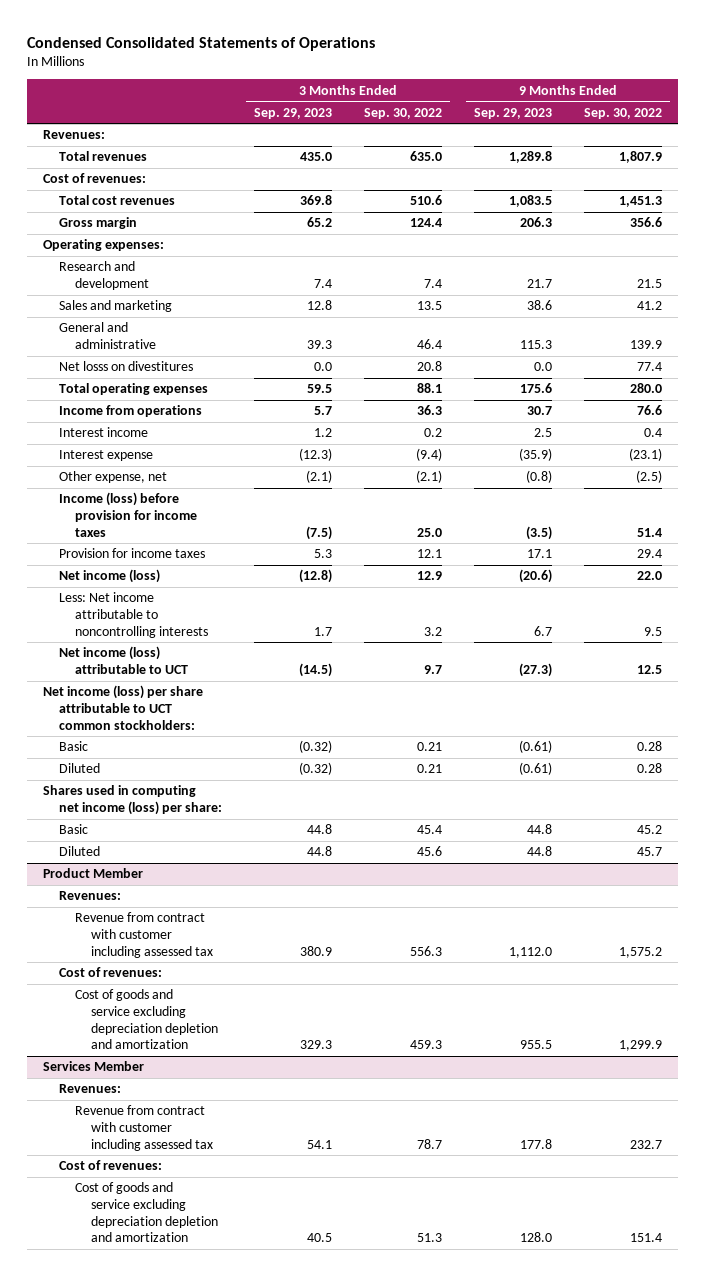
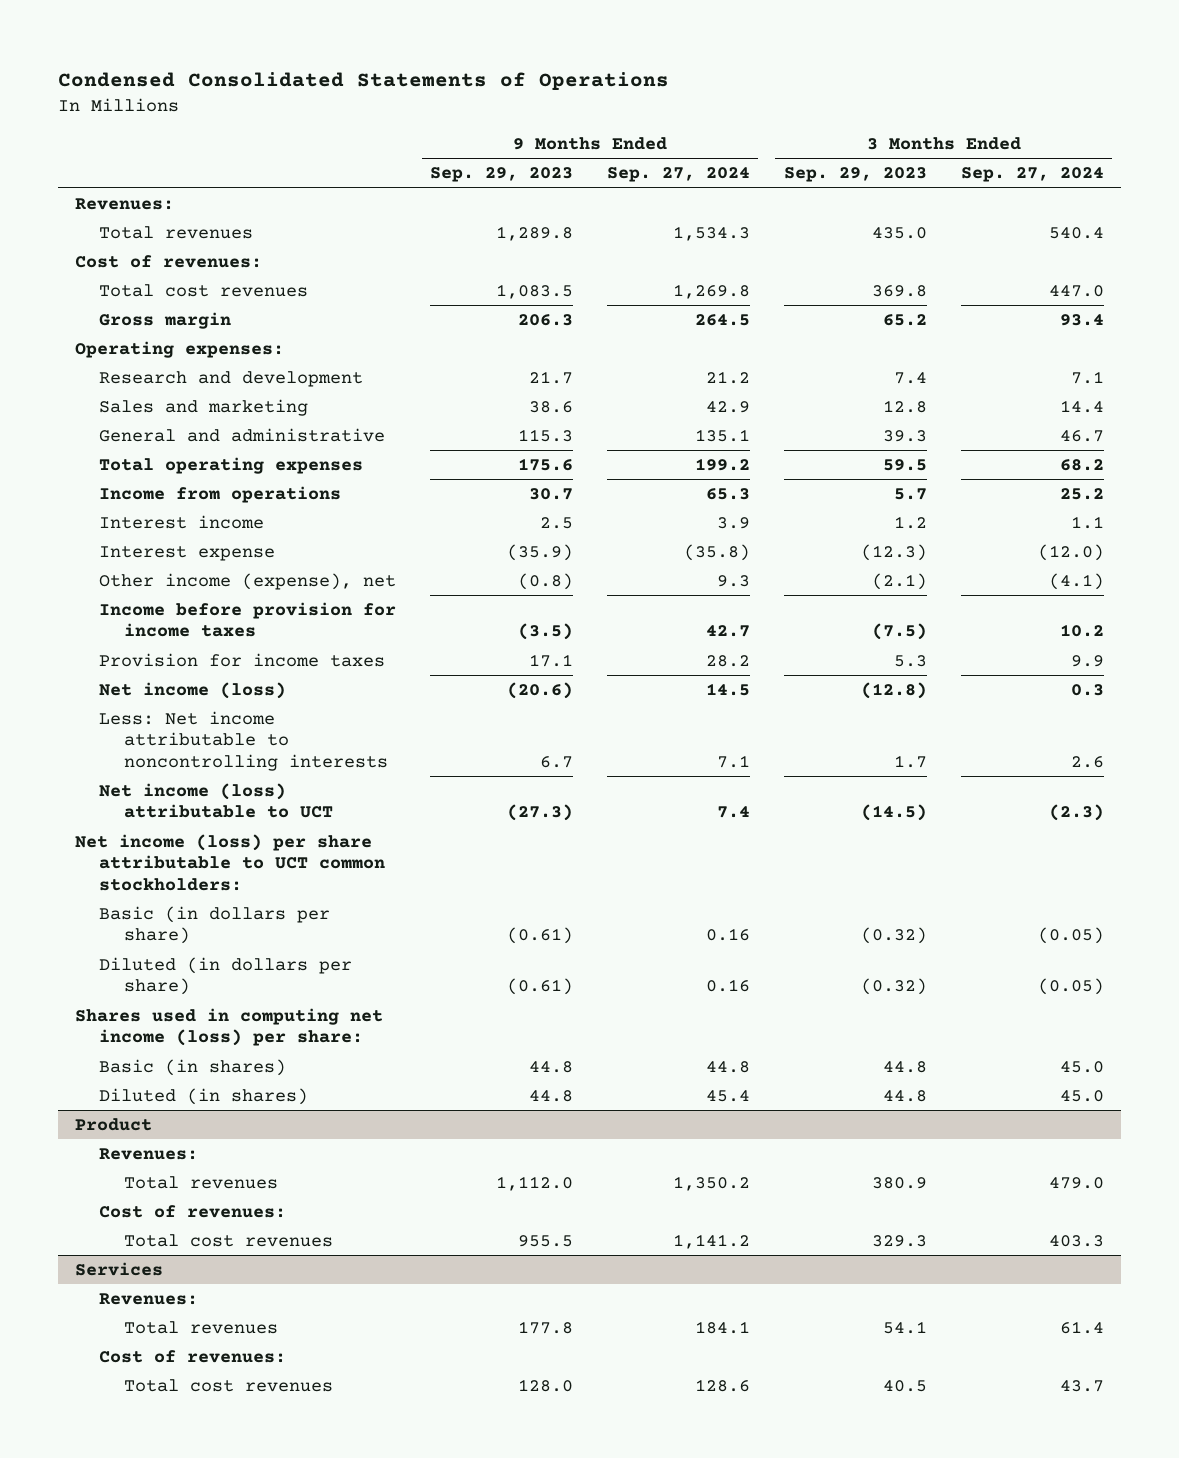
[363,107,442,119] Sep. 30, 2022 -> none
[583,107,662,119] Sep. 30, 2022 -> none
none -> [607,167,751,183] Sep. 27, 2024
none -> [960,167,1104,183] Sep. 27, 2024
[58,361,193,372] Net losss on divestitures -> none
[58,471,167,484] Other expense, net -> [99,572,397,590] Other income (expense), net
[58,492,197,537] Income (loss) before provision for income taxes -> [99,601,397,638] Income before provision for income taxes
[58,741,88,752] Basic -> [99,905,331,945] Basic (in dollars per share)
[58,763,100,774] Diluted -> [99,956,353,996] Diluted (in dollars per share)
[58,824,88,835] Basic -> [99,1058,287,1076] Basic (in shares)
[58,846,100,857] Diluted -> [99,1087,309,1105] Diluted (in shares)
[43,868,144,879] Product Member -> [75,1117,153,1131] Product
[74,912,213,958] Revenue from contract with customer including assessed tax -> [123,1175,278,1189] Total revenues
[74,989,218,1050] Cost of goods and service excluding depreciation depletion and amortization -> [123,1233,333,1247] Total cost revenues
[43,1061,145,1072] Services Member -> [75,1261,164,1276] Services
[74,1105,213,1151] Revenue from contract with customer including assessed tax -> [123,1320,278,1334] Total revenues
[74,1182,218,1243] Cost of goods and service excluding depreciation depletion and amortization -> [123,1378,333,1392] Total cost revenues

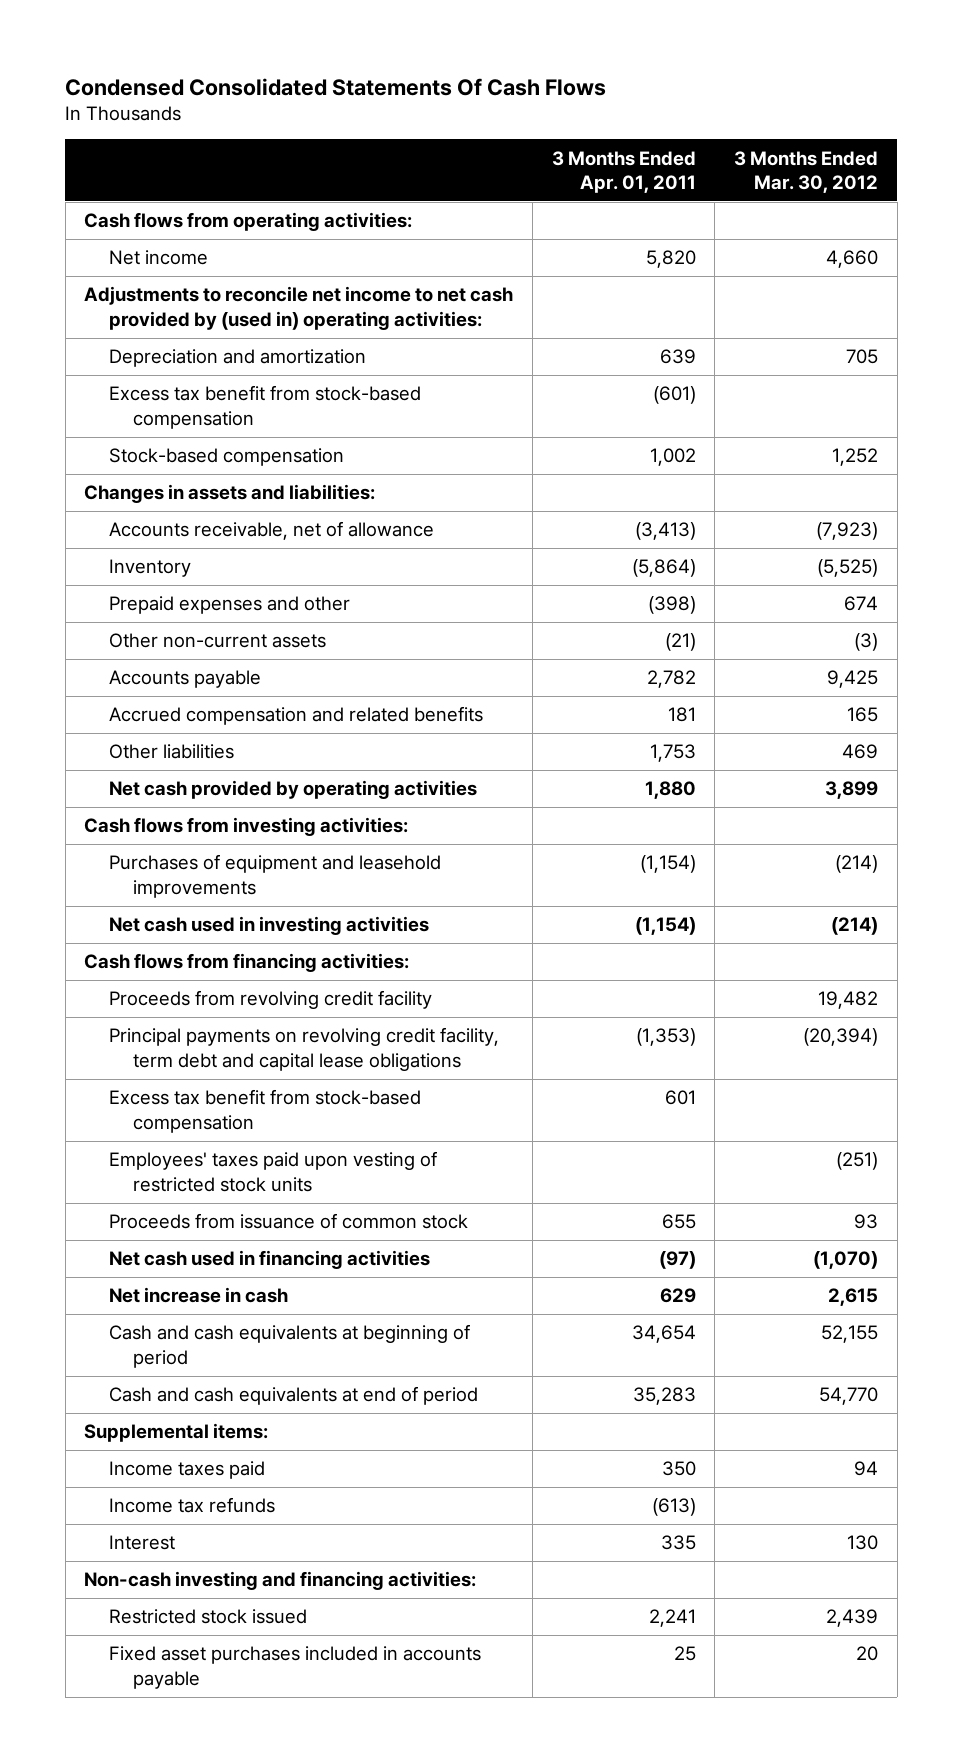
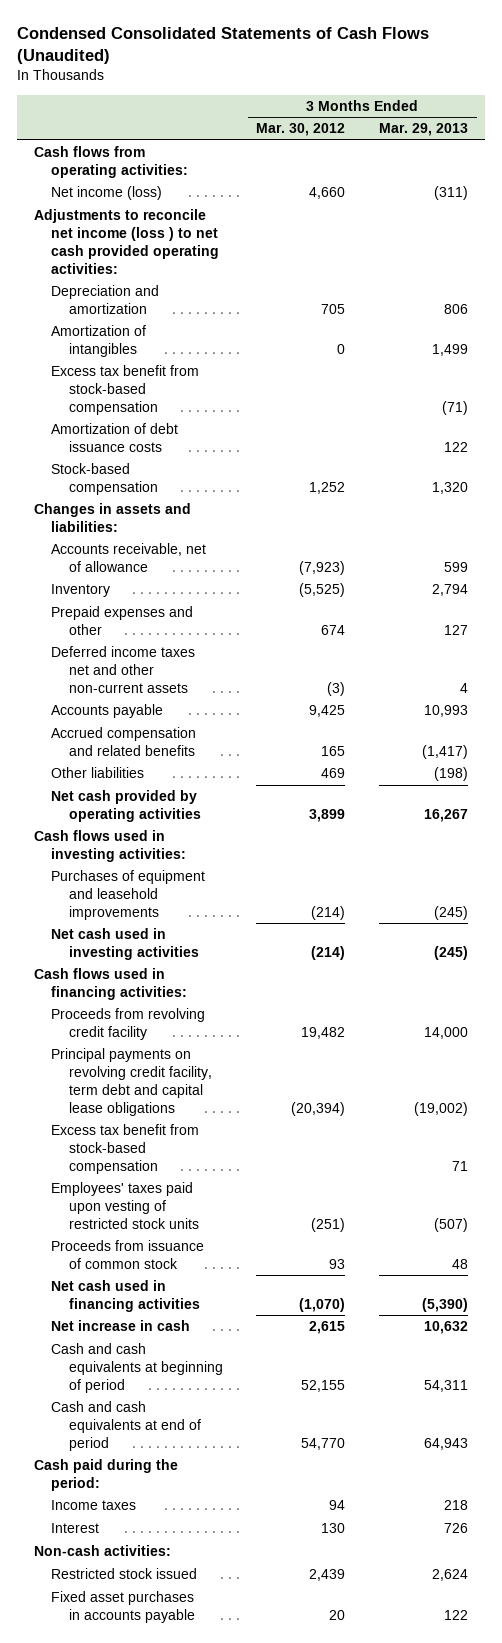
[65,77,607,96] Condensed Consolidated Statements Of Cash Flows -> [16,27,429,65] Condensed Consolidated Statements of Cash Flows (Unaudited)
[551,150,696,194] 3 Months Ended Apr. 01, 2011 -> none
none -> [379,123,469,137] Mar. 29, 2013
[108,250,208,266] Net income -> [51,186,163,201] Net income (loss)
[84,286,514,330] Adjustments to reconcile net income to net cash provided by (used in) operating activities: -> [33,209,220,274] Adjustments to reconcile net income (loss ) to net cash provided operating activities:
none -> [51,325,147,358] Amortization of intangibles
none -> [51,423,179,453] Amortization of debt issuance costs
[108,633,326,649] Other non-current assets -> [51,646,196,693] Deferred income taxes net and other non-current assets
[84,817,409,837] Cash flows from investing activities: -> [33,830,187,863] Cash flows used in investing activities:
[84,953,410,973] Cash flows from financing activities: -> [33,968,188,1001] Cash flows used in financing activities:
[84,1423,269,1443] Supplemental items: -> none
[108,1497,275,1514] Income tax refunds -> none
none -> [33,1459,178,1492] Cash paid during the period:
[108,1461,265,1480] Income taxes paid -> [51,1500,137,1511] Income taxes
[84,1571,477,1591] Non-cash investing and financing activities: -> [33,1545,171,1557] Non-cash activities:
[108,1646,481,1689] Fixed asset purchases included in accounts payable -> [51,1591,195,1624] Fixed asset purchases in accounts payable

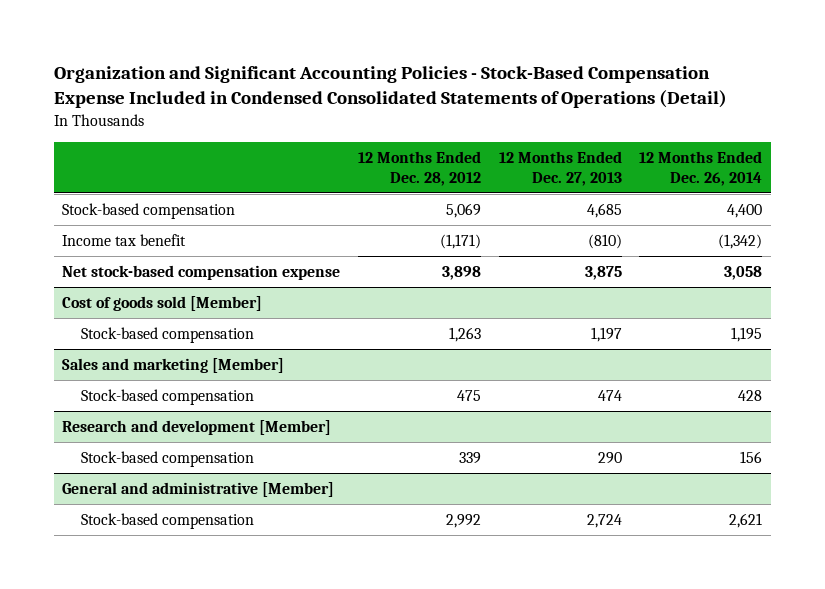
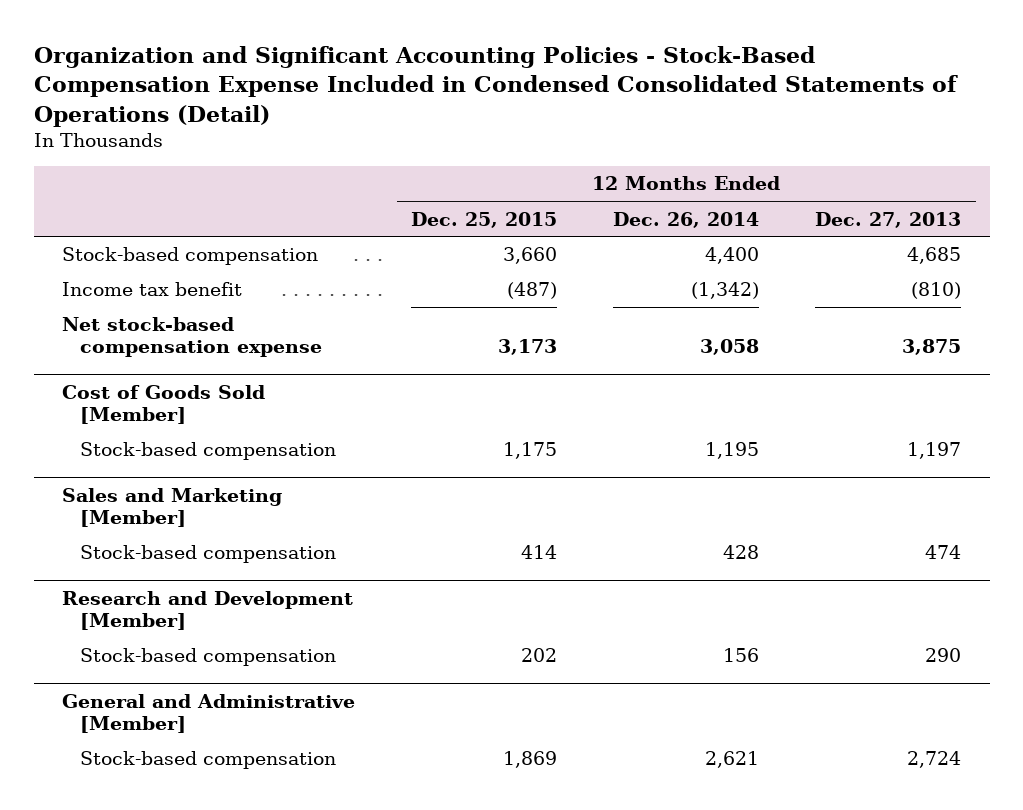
[358,150,482,186] 12 Months Ended Dec. 28, 2012 -> none
none -> [411,211,558,228] Dec. 25, 2015
[62,295,263,311] Cost of goods sold [Member] -> [61,385,265,425] Cost of Goods Sold [Member]
[62,357,285,373] Sales and marketing [Member] -> [61,488,282,528] Sales and Marketing [Member]
[62,419,332,435] Research and development [Member] -> [61,591,353,631] Research and Development [Member]
[62,481,335,497] General and administrative [Member] -> [61,694,355,734] General and Administrative [Member]

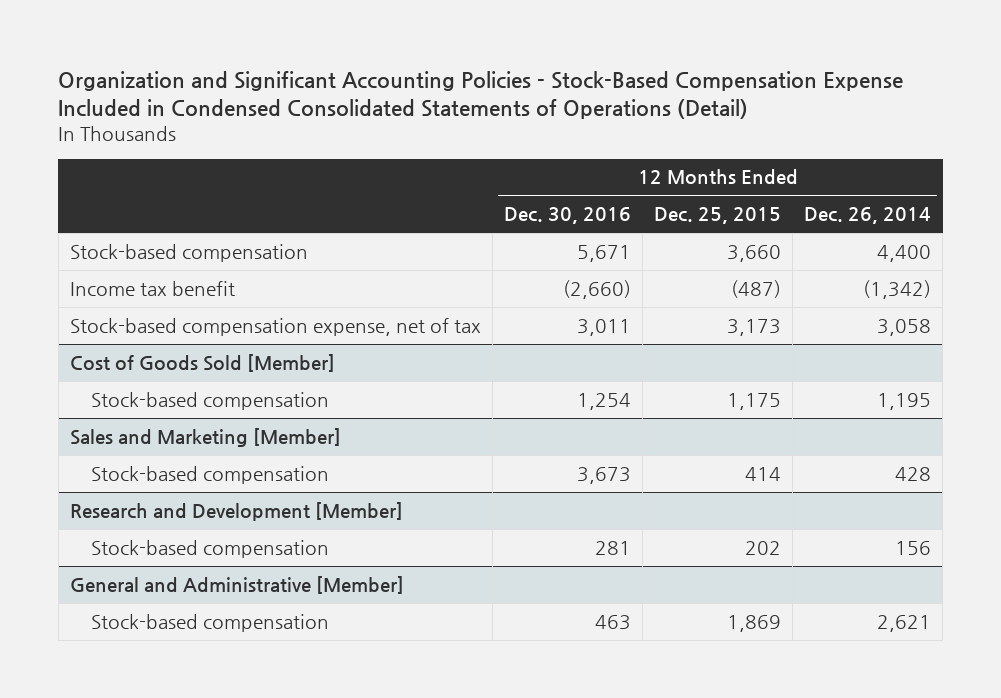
[815,211,962,228] Dec. 27, 2013 -> none
none -> [504,207,632,225] Dec. 30, 2016
[61,317,322,358] Net stock-based compensation expense -> [69,317,481,336] Stock-based compensation expense, net of tax

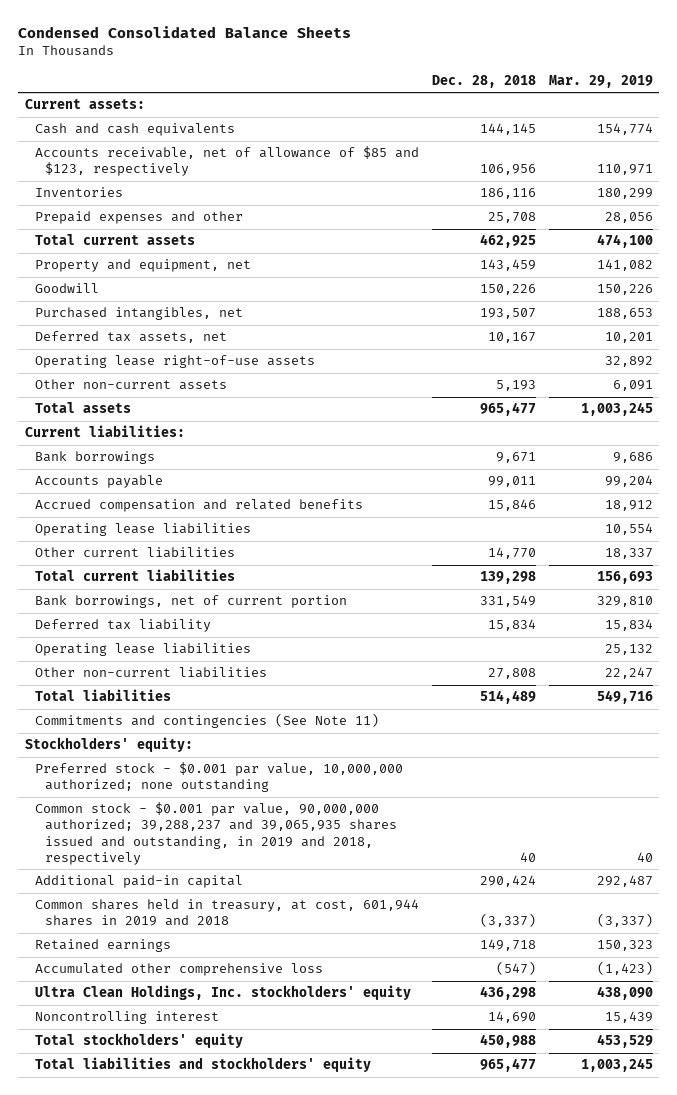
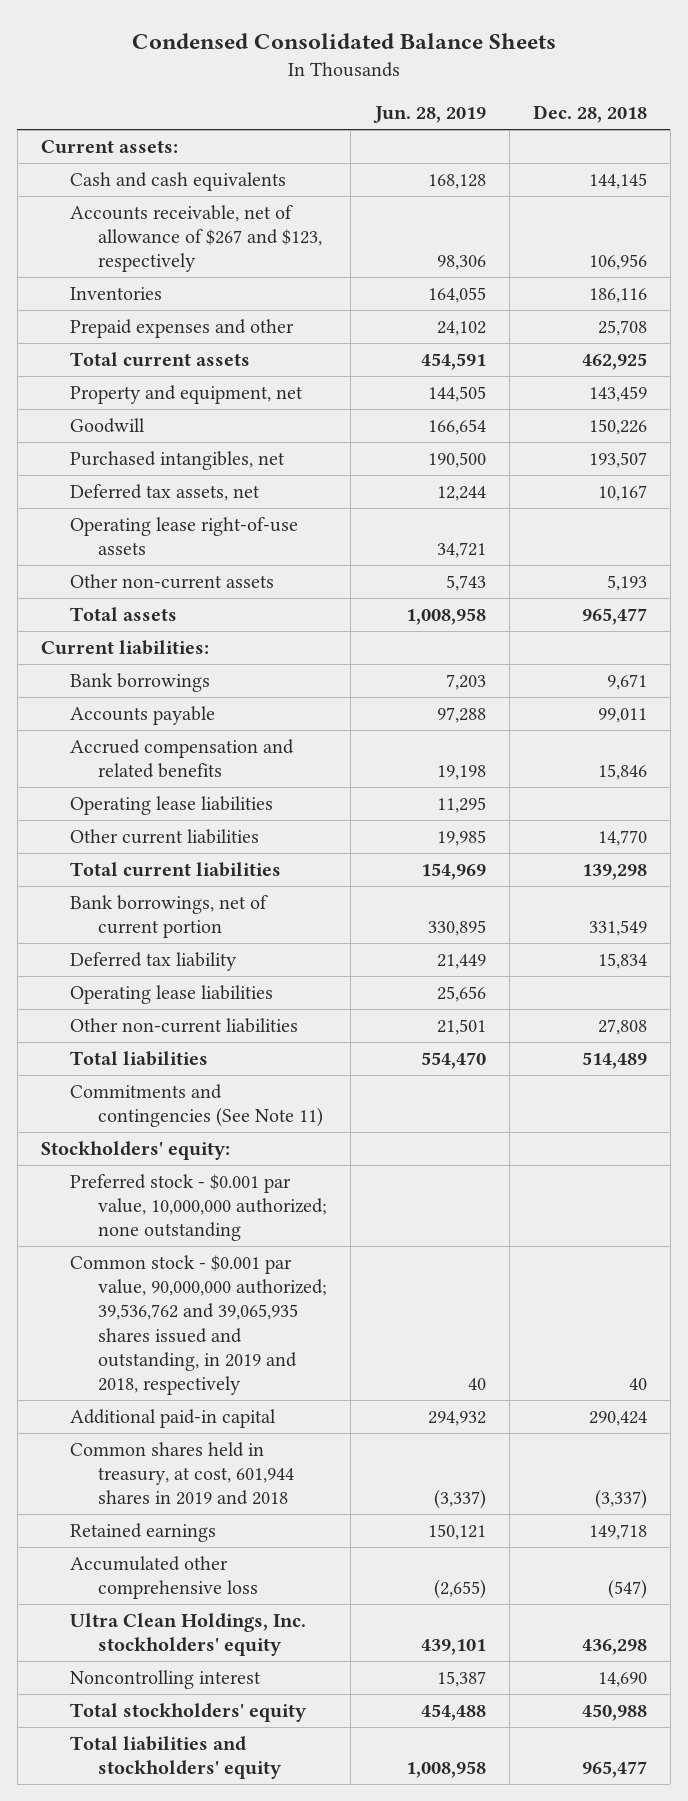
[548,74,653,88] Mar. 29, 2019 -> none
none -> [372,106,486,124] Jun. 28, 2019
[34,146,419,177] Accounts receivable, net of allowance of $85 and $123, respectively -> [69,205,323,273] Accounts receivable, net of allowance of $267 and $123, respectively
[34,802,398,865] Common stock - $0.001 par value, 90,000,000 authorized; 39,288,237 and 39,065,935 shares issued and outstanding, in 2019 and 2018, respectively -> [69,1255,328,1396] Common stock - $0.001 par value, 90,000,000 authorized; 39,536,762 and 39,065,935 shares issued and outstanding, in 2019 and 2018, respectively

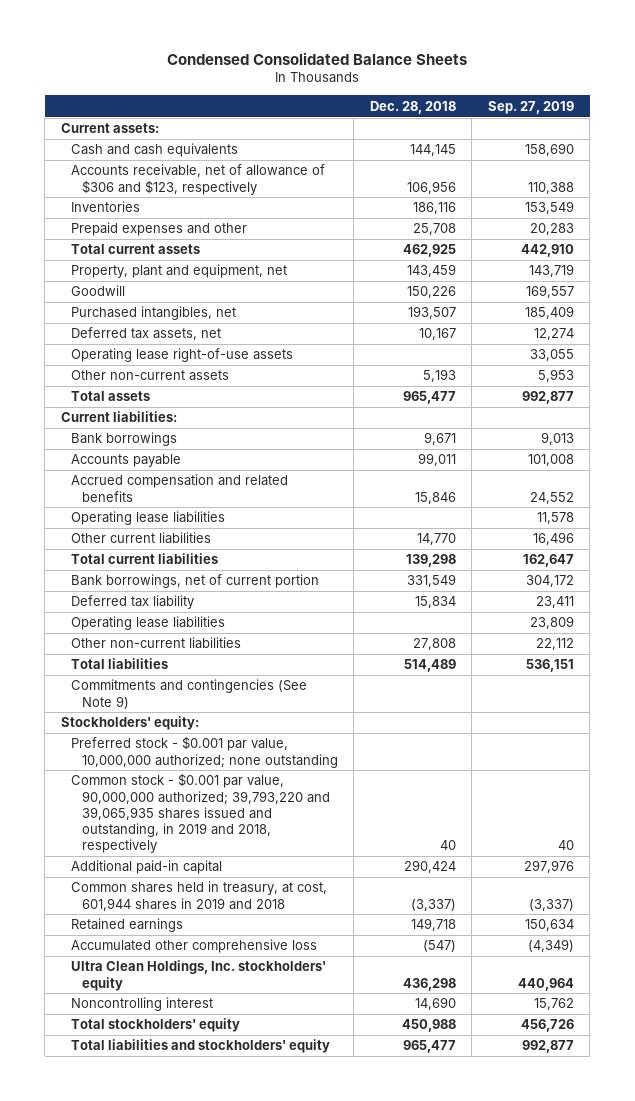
[372,106,486,124] Jun. 28, 2019 -> none
none -> [487,100,574,114] Sep. 27, 2019
[69,205,323,273] Accounts receivable, net of allowance of $267 and $123, respectively -> [71,164,326,195] Accounts receivable, net of allowance of $306 and $123, respectively
[69,385,303,405] Property and equipment, net -> [71,264,288,279] Property, plant and equipment, net
[69,1084,324,1128] Commitments and contingencies (See Note 11) -> [71,679,308,709] Commitments and contingencies (See Note 9)
[69,1255,328,1396] Common stock - $0.001 par value, 90,000,000 authorized; 39,536,762 and 39,065,935 shares issued and outstanding, in 2019 and 2018, respectively -> [71,773,330,854] Common stock - $0.001 par value, 90,000,000 authorized; 39,793,220 and 39,065,935 shares issued and outstanding, in 2019 and 2018, respectively

